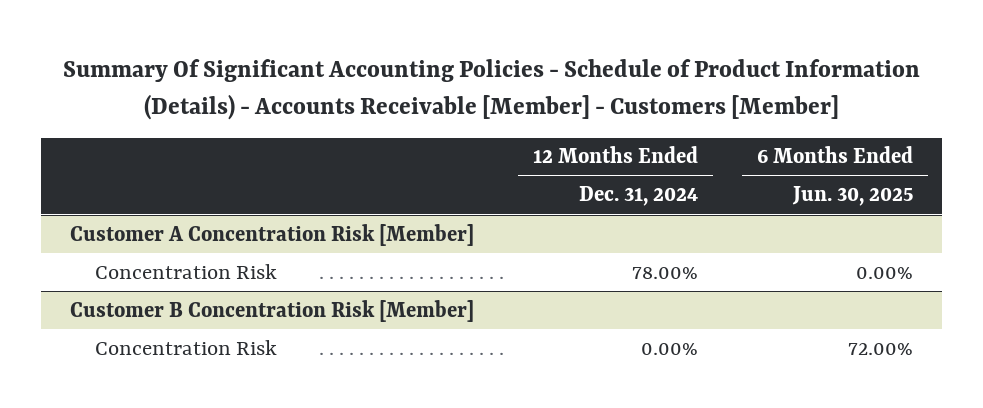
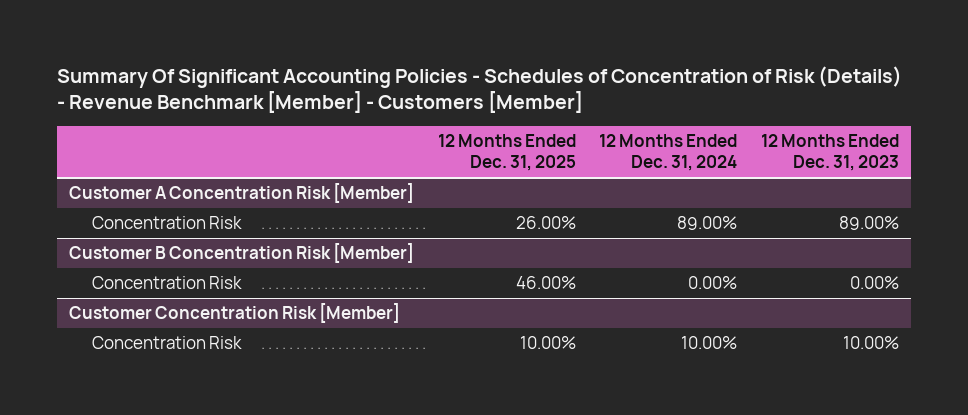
[62,59,920,121] Summary Of Significant Accounting Policies - Schedule of Product Information (Details) - Accounts Receivable [Member] - Customers [Member] -> [56,66,902,114] Summary Of Significant Accounting Policies - Schedules of Concentration of Risk (Details) - Revenue Benchmark [Member] - Customers [Member]
[791,186,913,207] 6 Months Ended Jun. 30, 2025 -> none
none -> [437,134,576,172] 12 Months Ended Dec. 31, 2025
none -> [760,134,899,172] 12 Months Ended Dec. 31, 2023
[632,266,699,279] 78.00% -> [677,216,738,231] 89.00%
none -> [68,303,400,324] Customer Concentration Risk [Member]
none -> [91,336,242,350] Concentration Risk

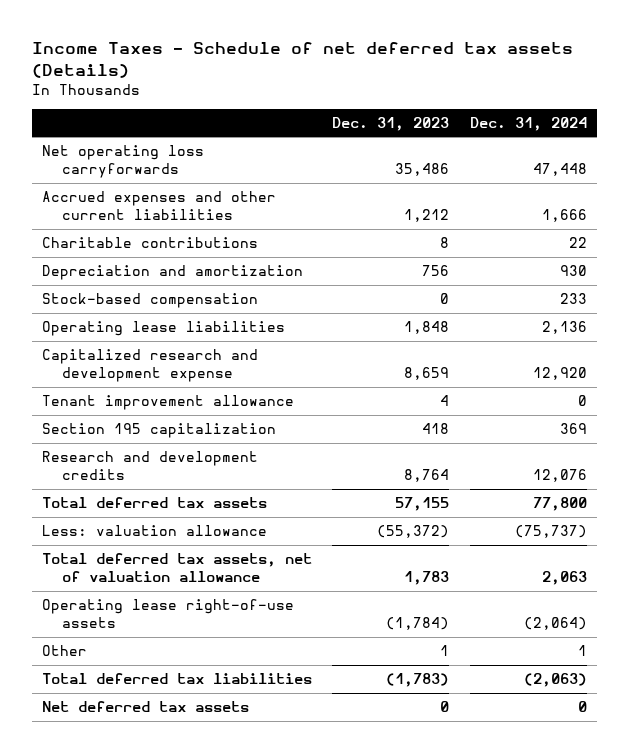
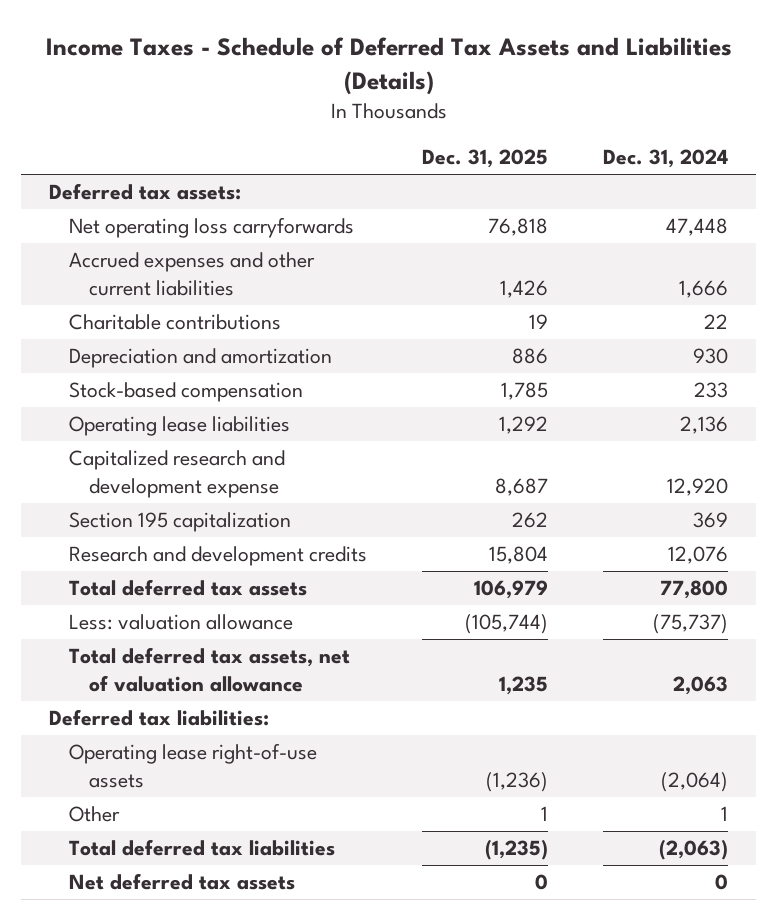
[31,41,573,78] Income Taxes - Schedule of net deferred tax assets (Details) -> [45,37,732,95] Income Taxes - Schedule of Deferred Tax Assets and Liabilities (Details)
[332,116,450,131] Dec. 31, 2023 -> none
none -> [422,149,549,169] Dec. 31, 2025
none -> [49,183,242,201] Deferred tax assets:
[41,395,294,411] Tenant improvement allowance -> none
none -> [49,709,270,727] Deferred tax liabilities:

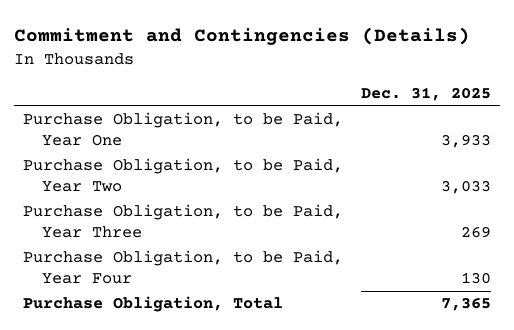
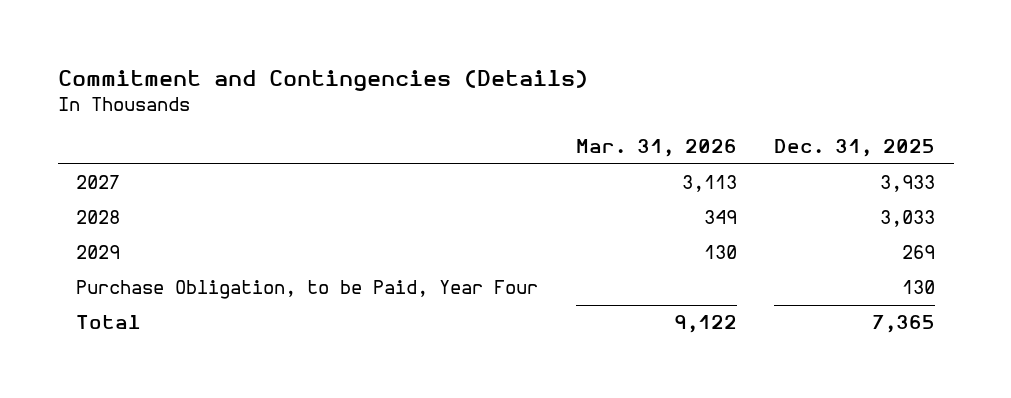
none -> [575,139,737,158] Mar. 31, 2026
[22,112,343,147] Purchase Obligation, to be Paid, Year One -> [76,175,121,190] 2027
[22,158,343,193] Purchase Obligation, to be Paid, Year Two -> [76,210,121,225] 2028
[22,204,343,239] Purchase Obligation, to be Paid, Year Three -> [76,245,121,260] 2029
[22,296,283,313] Purchase Obligation, Total -> [76,315,142,330] Total

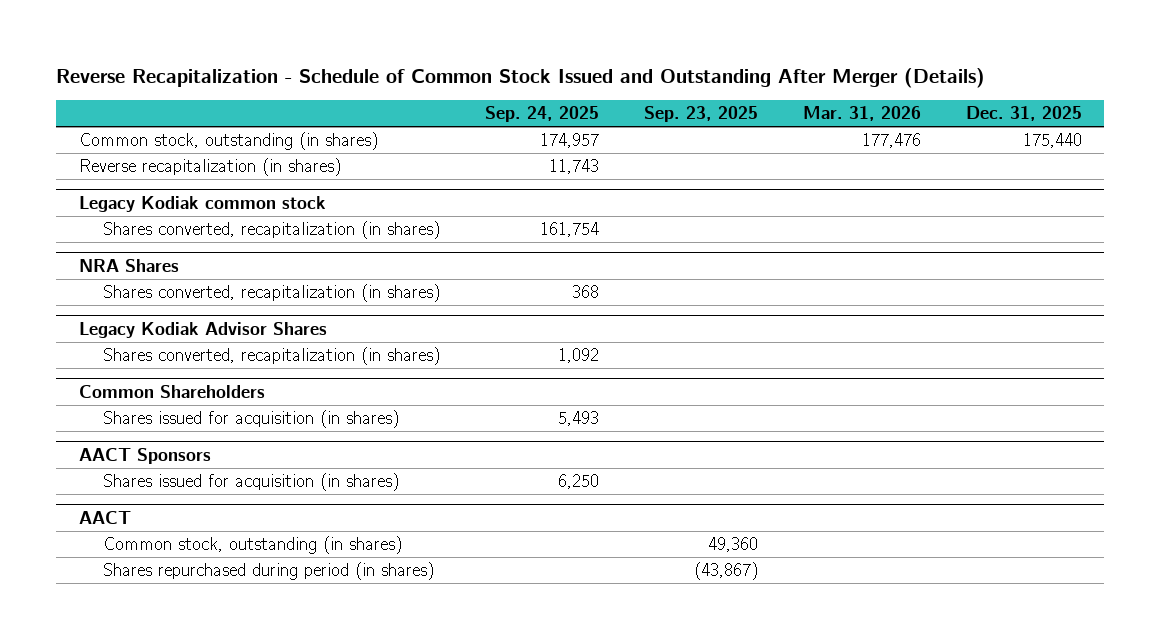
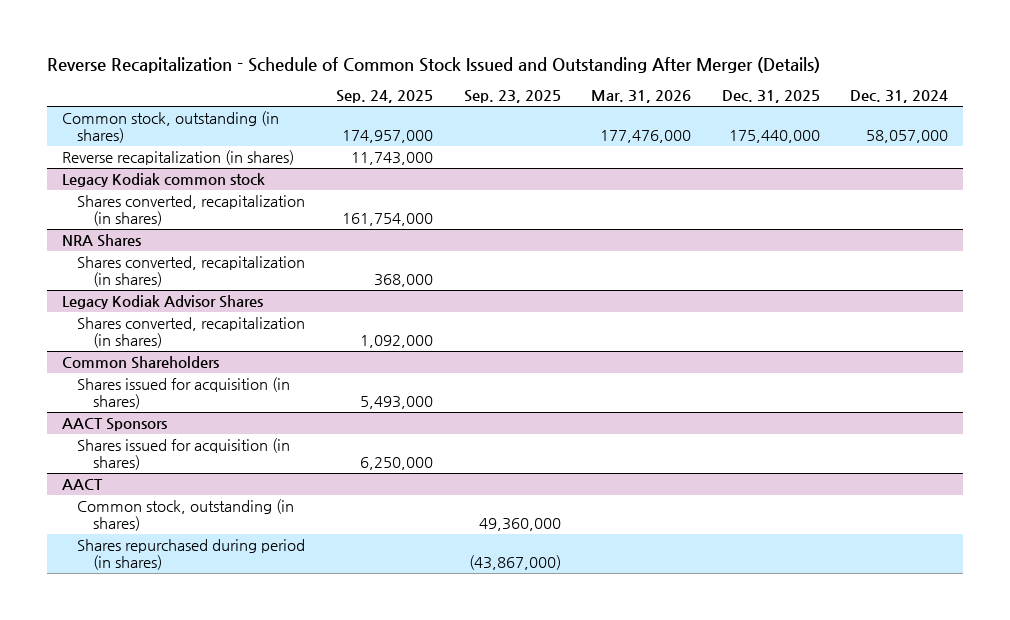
none -> [850,90,949,104] Dec. 31, 2024
[539,132,599,148] 174,957 -> [342,129,434,143] 174,957,000
[861,132,921,148] 177,476 -> [600,129,692,143] 177,476,000
[1022,132,1082,148] 175,440 -> [728,129,820,143] 175,440,000
[548,158,599,174] 11,743 -> [351,152,434,166] 11,743,000
[539,221,599,237] 161,754 -> [342,212,434,226] 161,754,000
[571,284,599,298] 368 -> [374,273,434,287] 368,000
[557,347,599,363] 1,092 -> [360,334,434,348] 1,092,000
[557,410,599,426] 5,493 -> [360,395,434,409] 5,493,000
[557,473,599,489] 6,250 -> [360,456,434,470] 6,250,000
[707,536,758,552] 49,360 -> [478,517,561,531] 49,360,000
[693,561,758,580] (43,867) -> [468,554,561,570] (43,867,000)

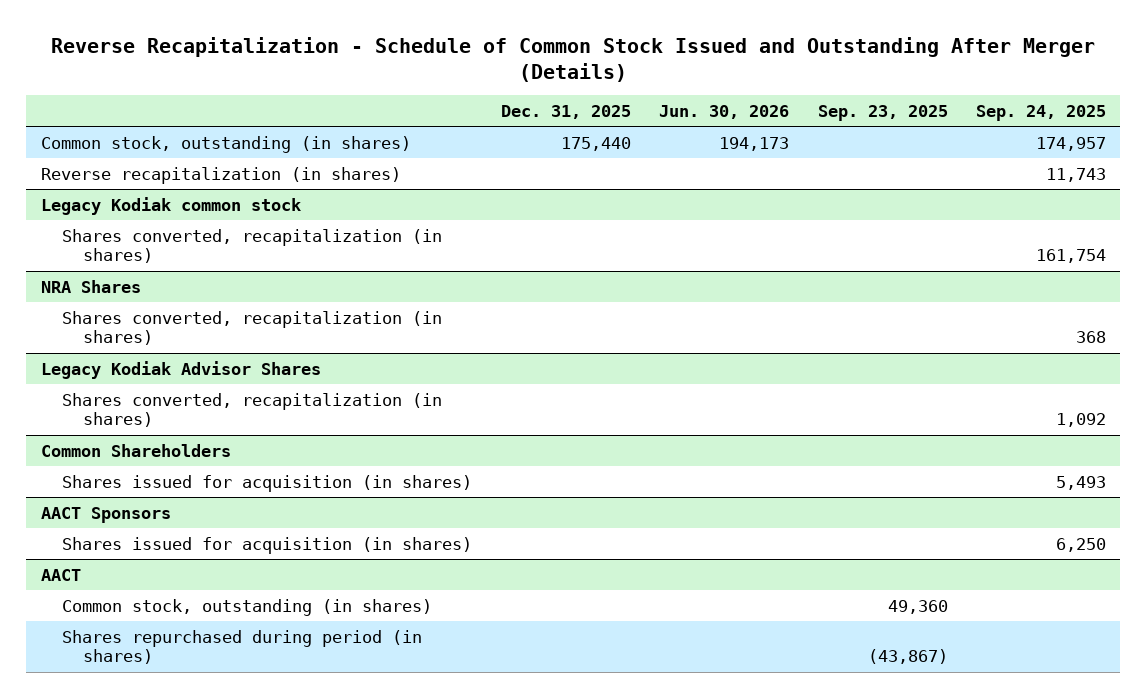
[591,90,692,104] Mar. 31, 2026 -> none
[850,90,949,104] Dec. 31, 2024 -> none
none -> [659,105,790,120] Jun. 30, 2026
[342,129,434,143] 174,957,000 -> [1036,136,1107,151] 174,957
[728,129,820,143] 175,440,000 -> [560,136,631,151] 175,440
[351,152,434,166] 11,743,000 -> [1046,167,1107,182] 11,743
[342,212,434,226] 161,754,000 -> [1036,249,1107,264] 161,754
[374,273,434,287] 368,000 -> [1076,331,1107,344] 368
[360,334,434,348] 1,092,000 -> [1056,413,1107,428] 1,092
[360,395,434,409] 5,493,000 -> [1056,475,1107,490] 5,493
[360,456,434,470] 6,250,000 -> [1056,537,1107,552] 6,250
[478,517,561,531] 49,360,000 -> [887,599,948,614] 49,360
[468,554,561,570] (43,867,000) -> [867,649,948,665] (43,867)

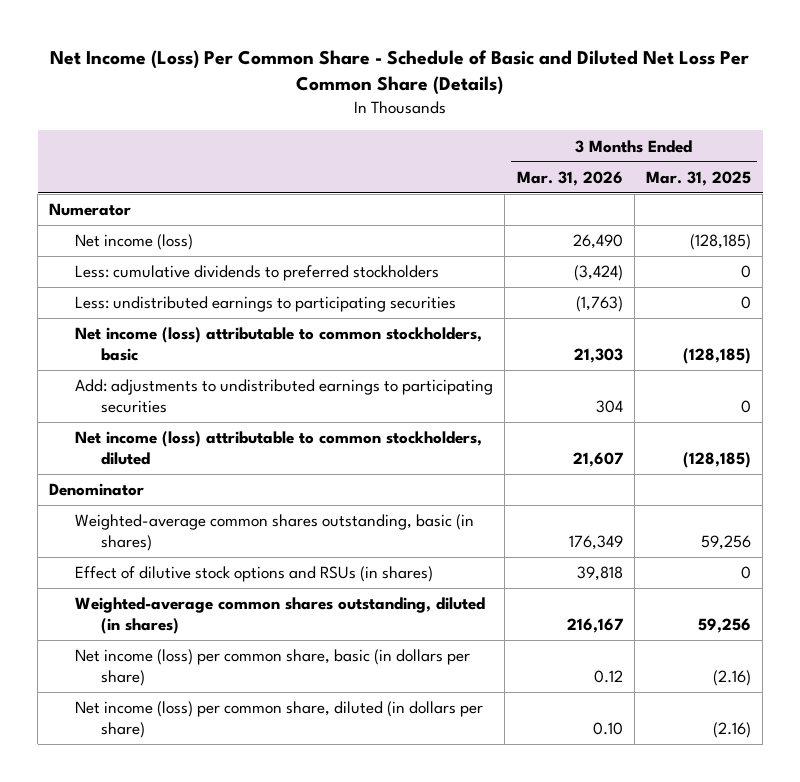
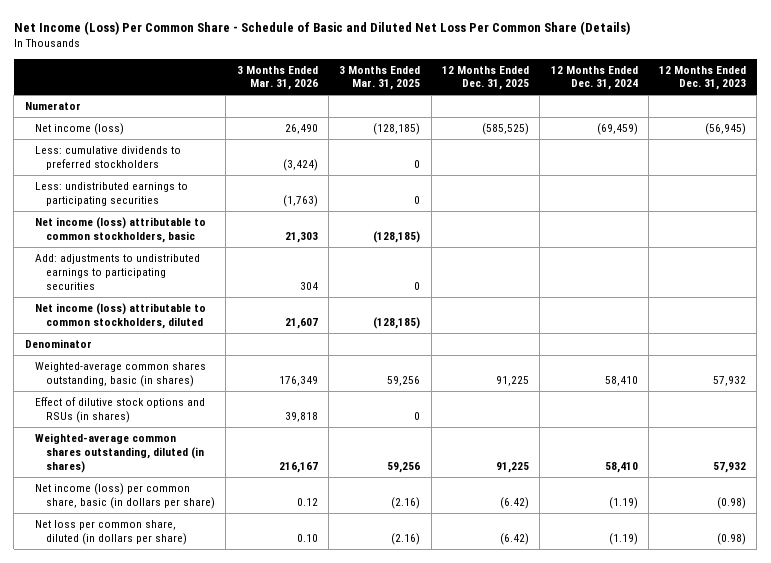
none -> [441,65,529,91] 12 Months Ended Dec. 31, 2025
none -> [550,65,638,91] 12 Months Ended Dec. 31, 2024
none -> [659,65,747,91] 12 Months Ended Dec. 31, 2023
[75,701,484,738] Net income (loss) per common share, diluted (in dollars per share) -> [35,520,188,545] Net loss per common share, diluted (in dollars per share)

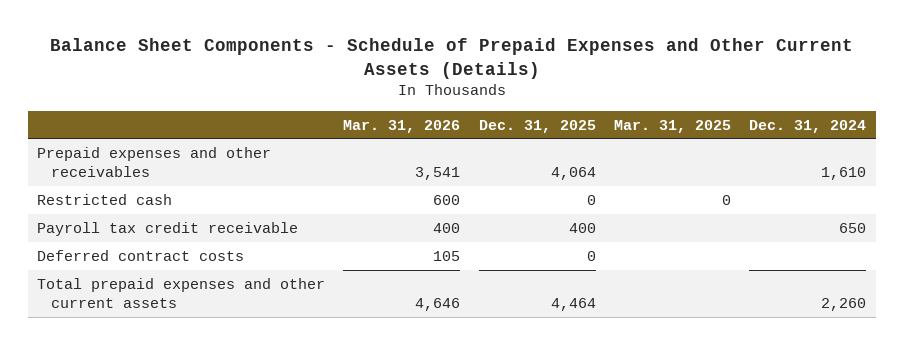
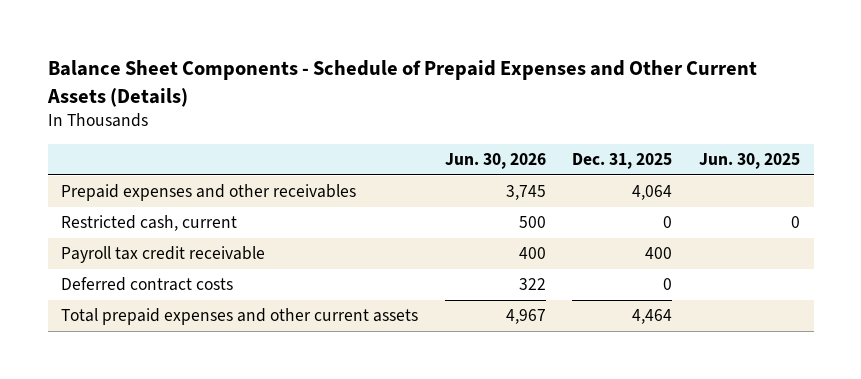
[343,119,461,133] Mar. 31, 2026 -> none
[614,119,732,133] Mar. 31, 2025 -> none
[749,119,867,133] Dec. 31, 2024 -> none
none -> [444,153,546,170] Jun. 30, 2026
none -> [699,153,801,170] Jun. 30, 2025
[36,193,172,205] Restricted cash -> [60,215,237,232] Restricted cash, current

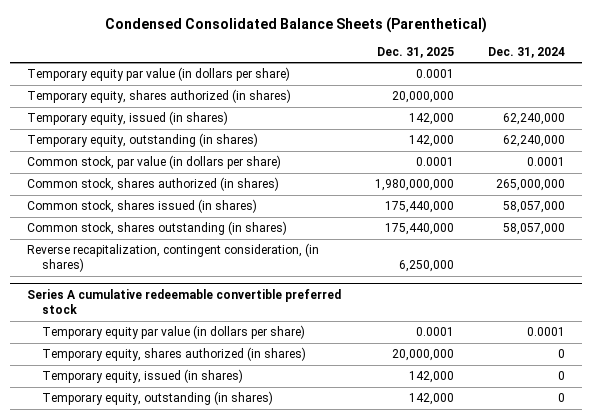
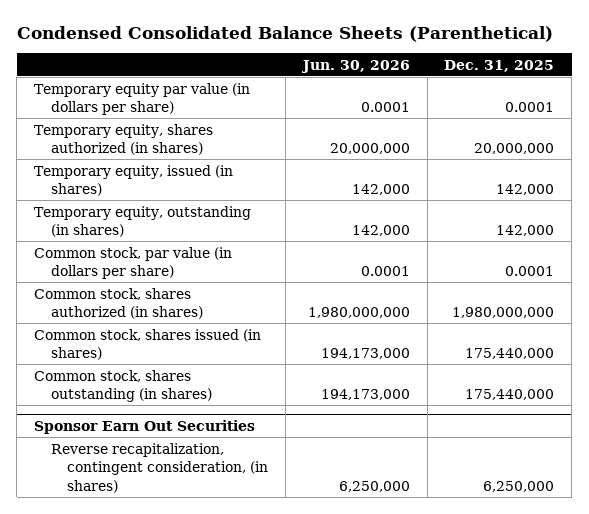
[487,46,565,58] Dec. 31, 2024 -> none
none -> [300,59,410,73] Jun. 30, 2026
none -> [34,419,256,434] Sponsor Earn Out Securities
[26,288,341,314] Series A cumulative redeemable convertible preferred stock -> none
[42,325,306,340] Temporary equity par value (in dollars per share) -> none
[42,347,307,362] Temporary equity, shares authorized (in shares) -> none
[42,369,244,384] Temporary equity, issued (in shares) -> none
[42,391,274,406] Temporary equity, outstanding (in shares) -> none

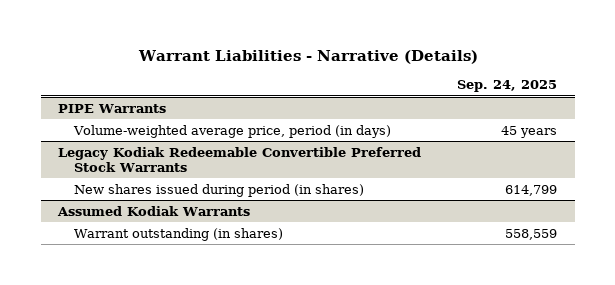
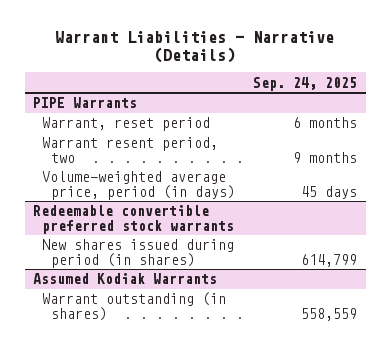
none -> [42,117,211,132] Warrant, reset period
none -> [42,137,219,163] Warrant resent period, two
[500,125,557,138] 45 years -> [300,185,357,199] 45 days
[58,146,422,173] Legacy Kodiak Redeemable Convertible Preferred Stock Warrants -> [33,205,235,234] Redeemable convertible preferred stock warrants

